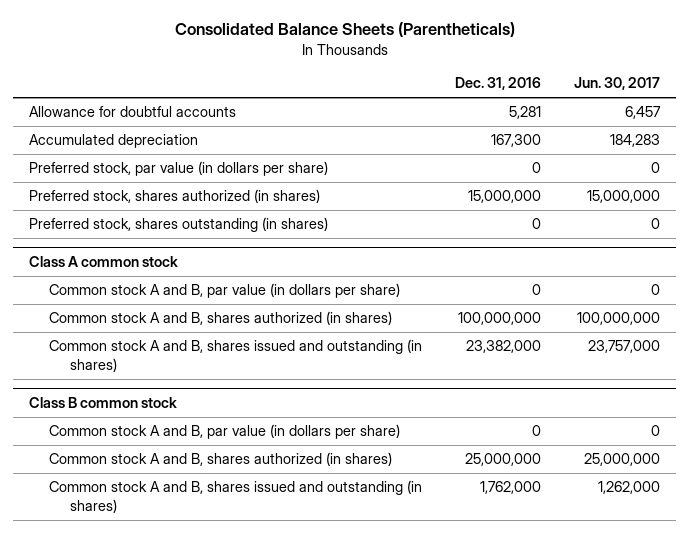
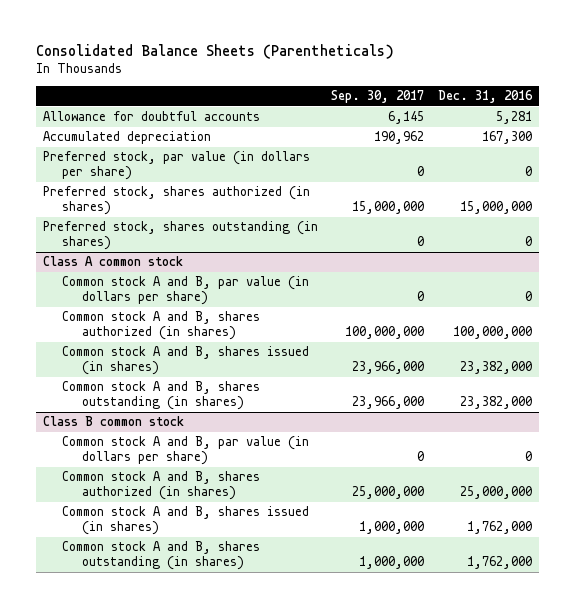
[573,77,660,91] Jun. 30, 2017 -> none
none -> [331,90,425,104] Sep. 30, 2017
none -> [62,346,310,376] Common stock A and B, shares issued (in shares)
[49,339,423,373] Common stock A and B, shares issued and outstanding (in shares) -> [62,381,261,411] Common stock A and B, shares outstanding (in shares)
none -> [62,506,310,536] Common stock A and B, shares issued (in shares)
[49,480,423,514] Common stock A and B, shares issued and outstanding (in shares) -> [62,541,261,571] Common stock A and B, shares outstanding (in shares)

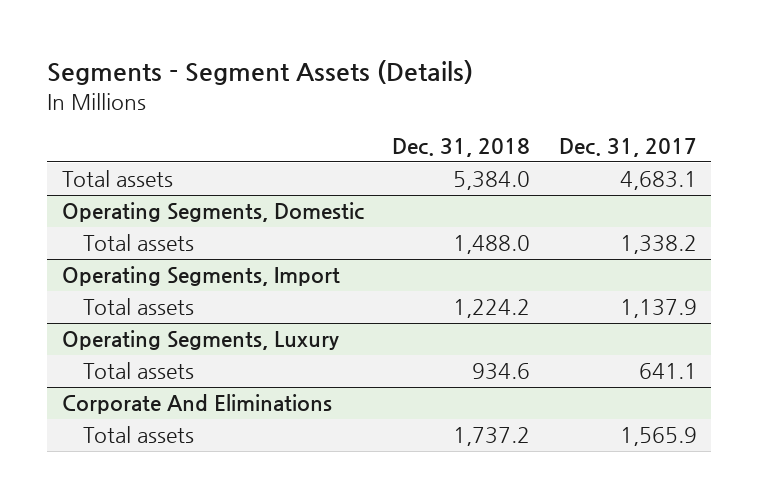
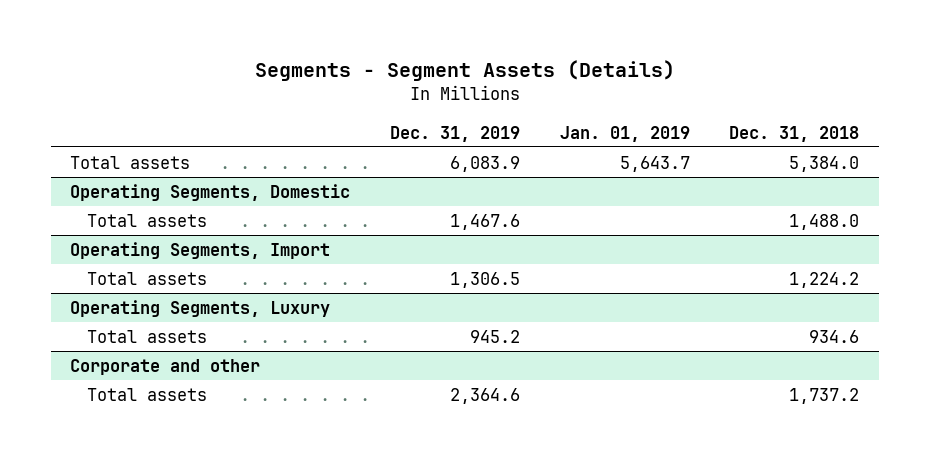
[558,138,697,158] Dec. 31, 2017 -> none
none -> [389,125,520,142] Dec. 31, 2019
none -> [559,125,690,142] Jan. 01, 2019
[61,394,332,415] Corporate And Eliminations -> [70,358,261,375] Corporate and other

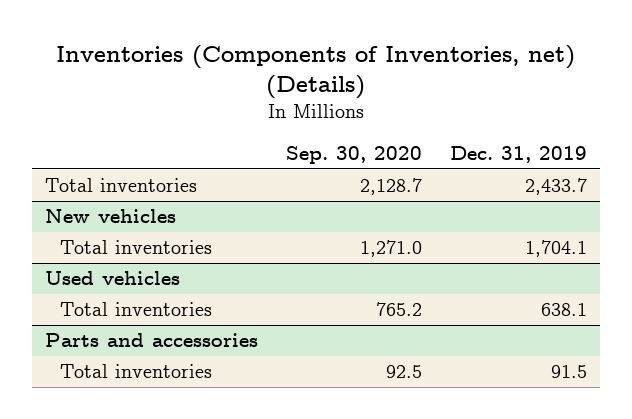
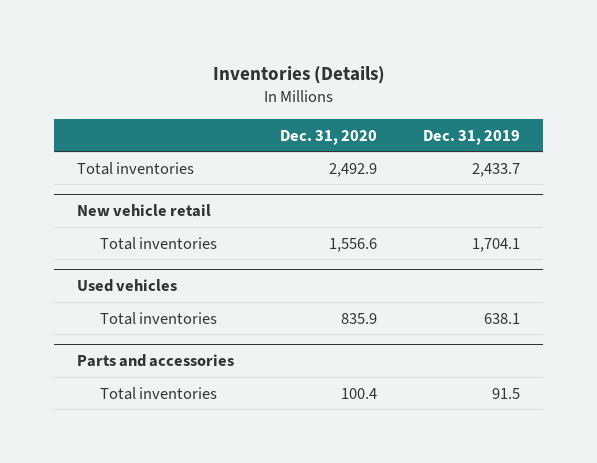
[56,44,576,99] Inventories (Components of Inventories, net) (Details) -> [212,66,385,85] Inventories (Details)
[286,145,423,164] Sep. 30, 2020 -> none
none -> [280,129,378,145] Dec. 31, 2020
[45,209,177,224] New vehicles -> [77,204,212,218] New vehicle retail

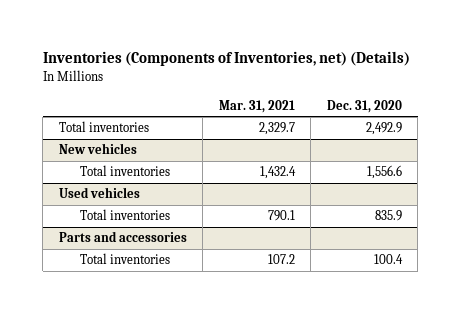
[212,66,385,85] Inventories (Details) -> [42,51,410,67] Inventories (Components of Inventories, net) (Details)
[422,129,520,145] Dec. 31, 2019 -> none
none -> [218,99,295,113] Mar. 31, 2021
[77,204,212,218] New vehicle retail -> [58,143,137,155] New vehicles

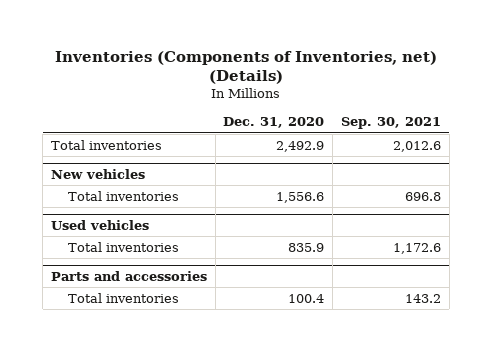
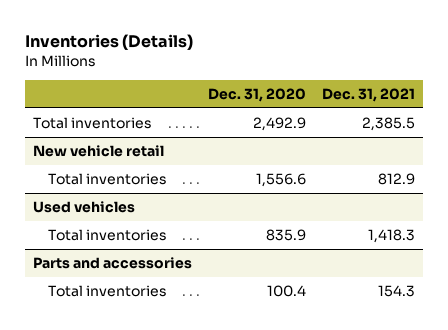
[54,51,437,85] Inventories (Components of Inventories, net) (Details) -> [25,34,194,51] Inventories (Details)
[340,117,441,130] Sep. 30, 2021 -> none
none -> [321,88,415,103] Dec. 31, 2021
[50,168,145,179] New vehicles -> [33,145,165,158] New vehicle retail

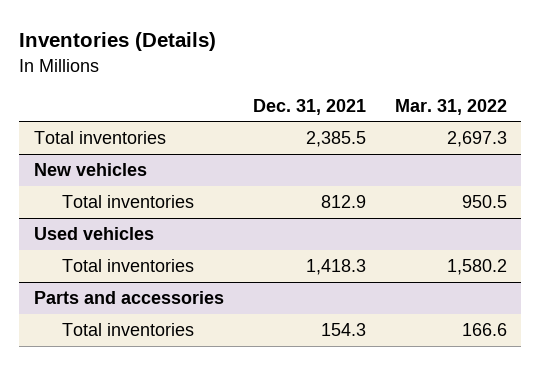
[208,88,307,103] Dec. 31, 2020 -> none
none -> [394,98,507,115] Mar. 31, 2022
[33,145,165,158] New vehicle retail -> [33,163,147,177] New vehicles

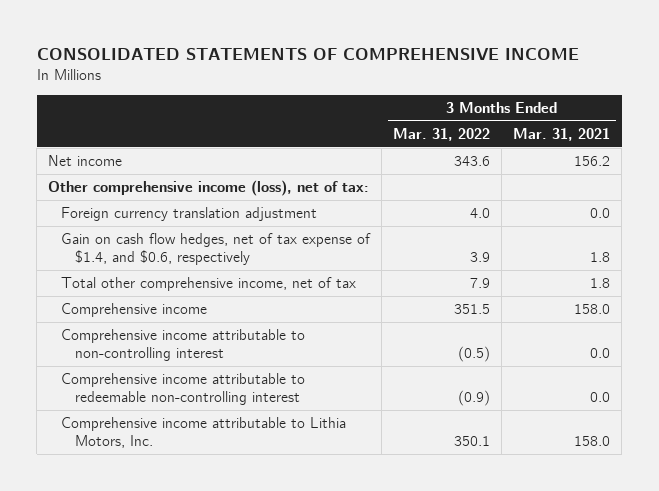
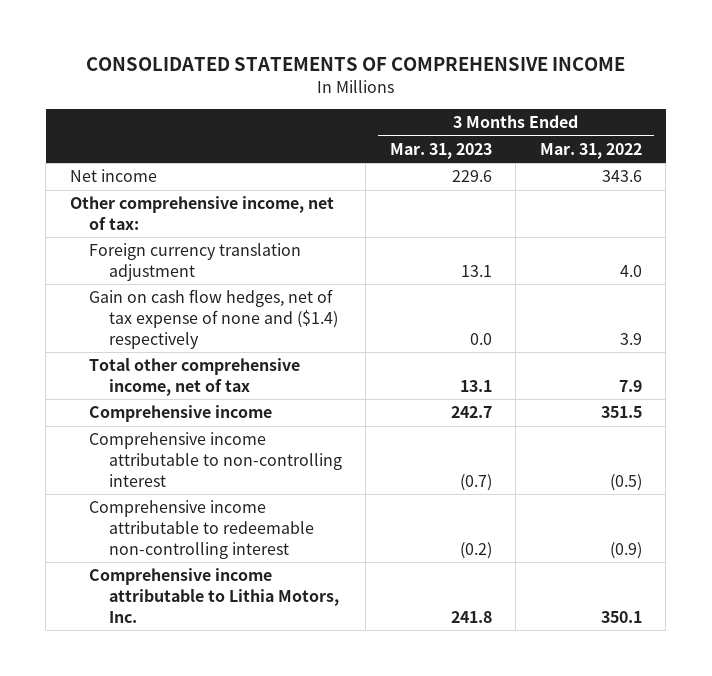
[513,128,611,142] Mar. 31, 2021 -> none
none -> [389,142,492,159] Mar. 31, 2023
[48,180,370,197] Other comprehensive income (loss), net of tax: -> [69,196,334,231] Other comprehensive income, net of tax:
[61,233,372,265] Gain on cash flow hedges, net of tax expense of $1.4, and $0.6, respectively -> [89,289,338,350] Gain on cash flow hedges, net of tax expense of none and ($1.4) respectively

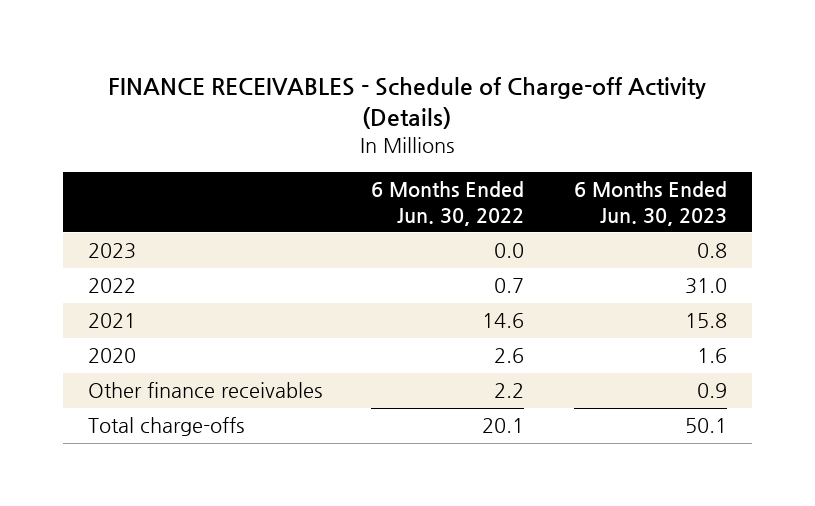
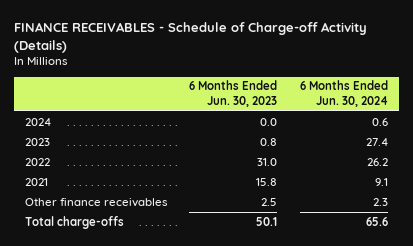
[371,181,525,226] 6 Months Ended Jun. 30, 2022 -> none
none -> [299,80,388,107] 6 Months Ended Jun. 30, 2024
none -> [25,117,52,126] 2024
[87,348,136,364] 2020 -> none
[697,383,728,399] 0.9 -> [261,197,278,206] 2.5

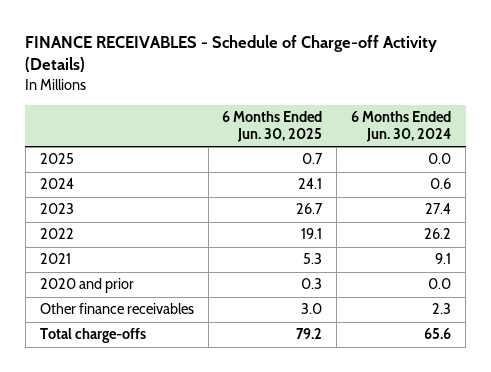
[189,80,278,107] 6 Months Ended Jun. 30, 2023 -> none
none -> [222,111,323,142] 6 Months Ended Jun. 30, 2025
none -> [39,153,74,165] 2025
none -> [39,278,134,294] 2020 and prior

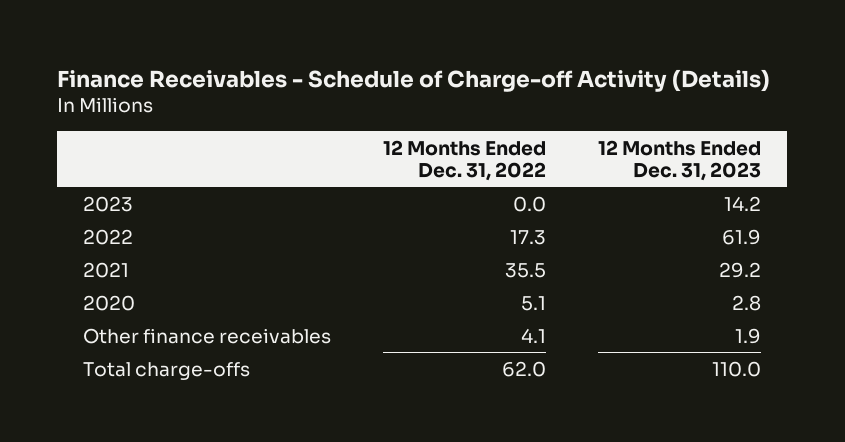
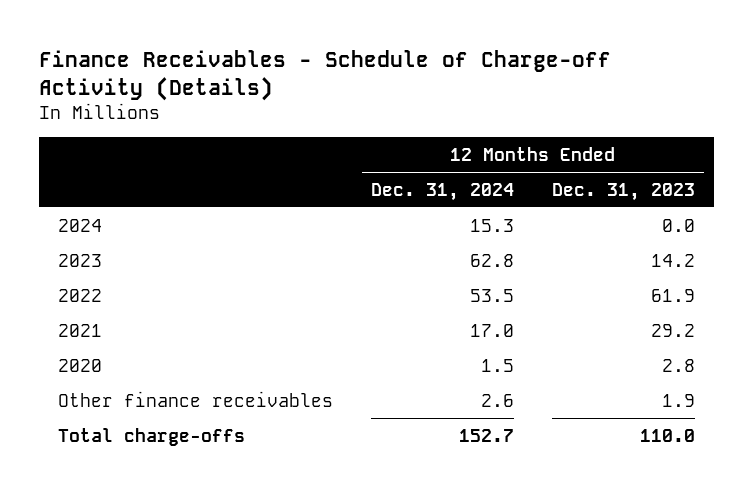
[383,139,547,181] 12 Months Ended Dec. 31, 2022 -> none
none -> [370,182,514,201] Dec. 31, 2024
none -> [58,218,103,232] 2024

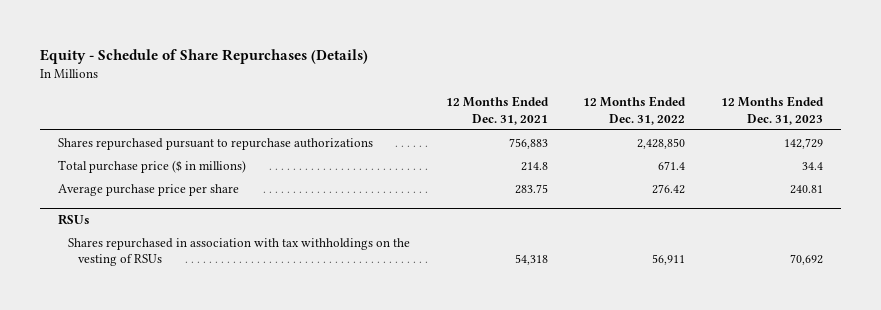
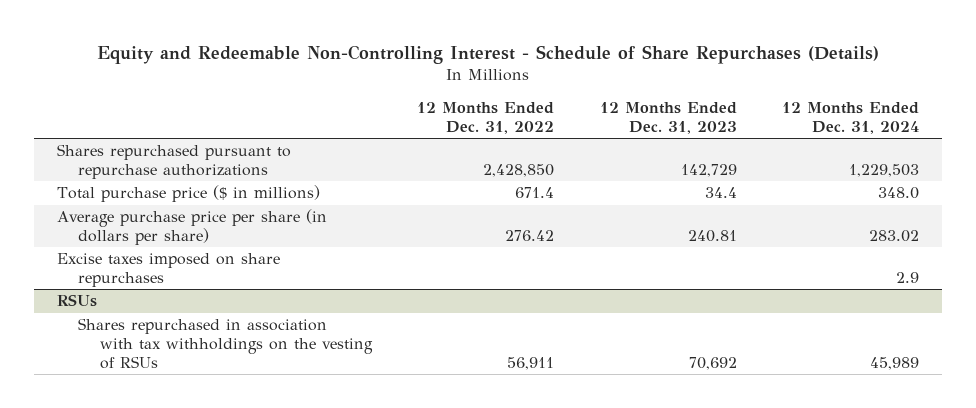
[40,49,369,65] Equity - Schedule of Share Repurchases (Details) -> [97,44,880,64] Equity and Redeemable Non-Controlling Interest - Schedule of Share Repurchases (Details)
[445,96,549,125] 12 Months Ended Dec. 31, 2021 -> none
none -> [782,102,920,134] 12 Months Ended Dec. 31, 2024
[58,183,240,196] Average purchase price per share -> [56,209,327,245] Average purchase price per share (in dollars per share)
none -> [56,253,280,287] Excise taxes imposed on share repurchases

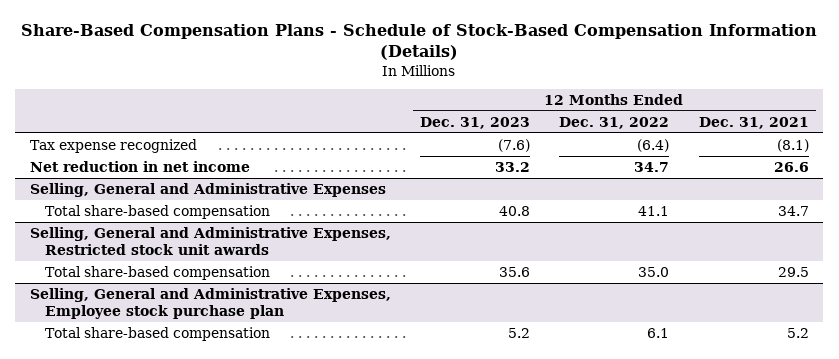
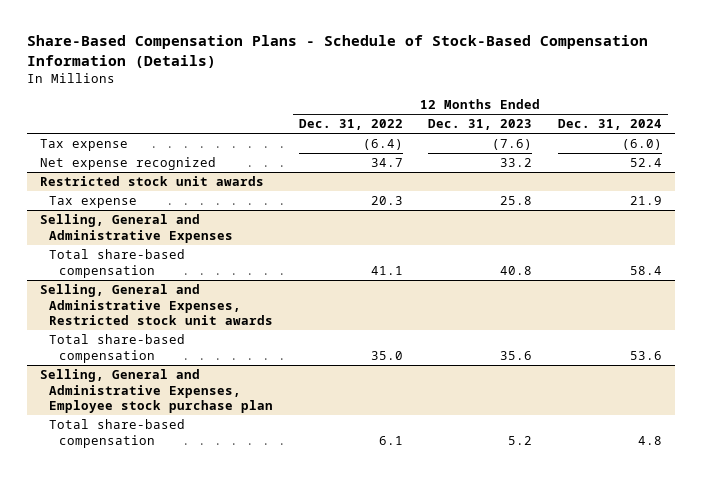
[698,116,809,129] Dec. 31, 2021 -> none
none -> [557,119,662,131] Dec. 31, 2024
[30,138,198,153] Tax expense recognized -> [39,139,128,152] Tax expense
[30,160,251,172] Net reduction in net income -> [39,157,216,171] Net expense recognized
none -> [39,176,264,187] Restricted stock unit awards
none -> [49,196,138,209] Tax expense

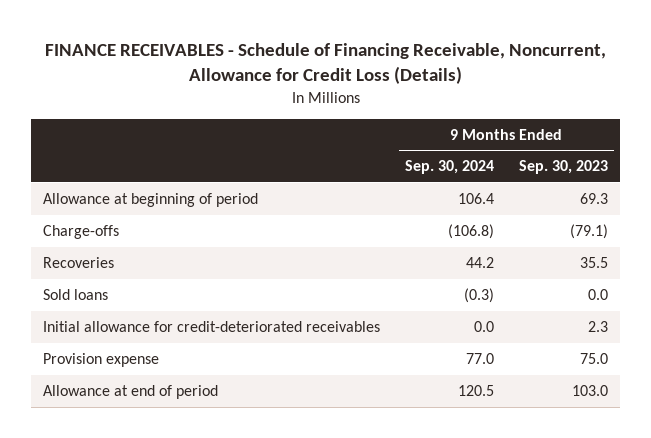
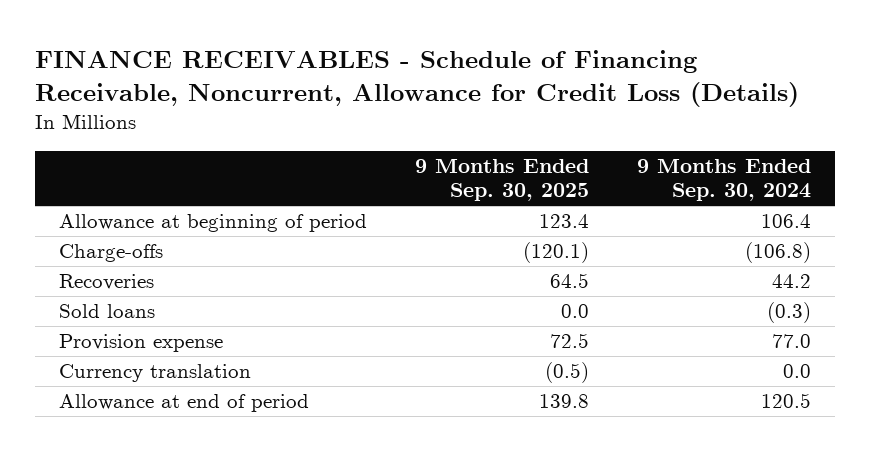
[518,160,608,175] Sep. 30, 2023 -> none
none -> [415,158,590,202] 9 Months Ended Sep. 30, 2025
[43,321,381,333] Initial allowance for credit-deteriorated receivables -> none
none -> [59,364,252,383] Currency translation

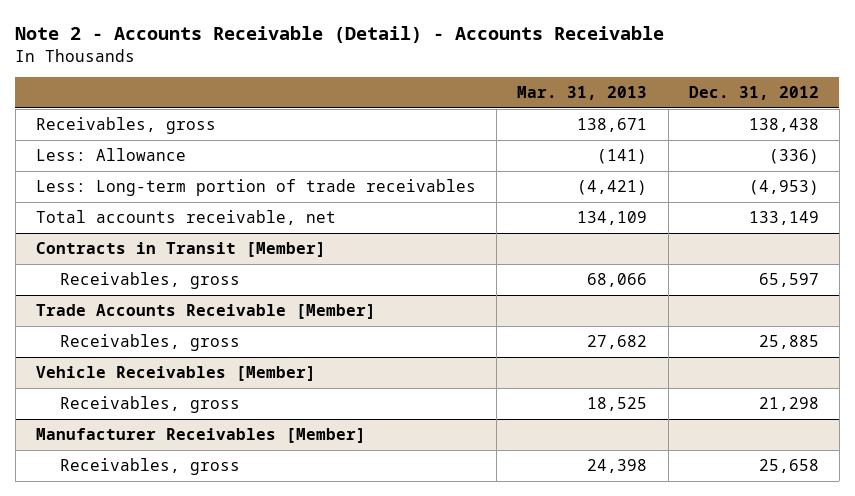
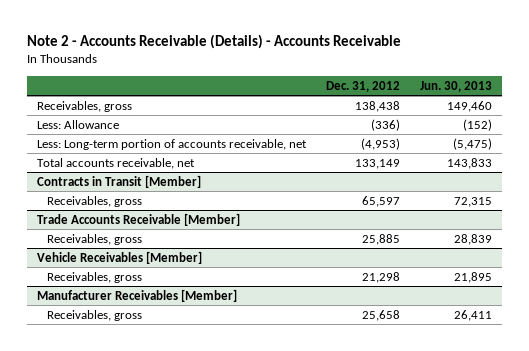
[15,26,665,44] Note 2 - Accounts Receivable (Detail) - Accounts Receivable -> [26,34,401,50] Note 2 - Accounts Receivable (Details) - Accounts Receivable
[517,86,648,101] Mar. 31, 2013 -> none
none -> [420,80,493,92] Jun. 30, 2013
[36,178,477,196] Less: Long-term portion of trade receivables -> [36,138,307,150] Less: Long-term portion of accounts receivable, net

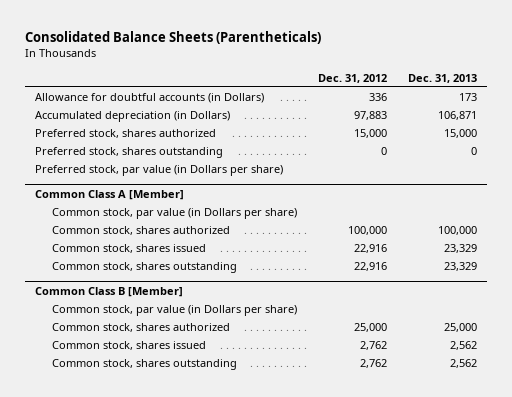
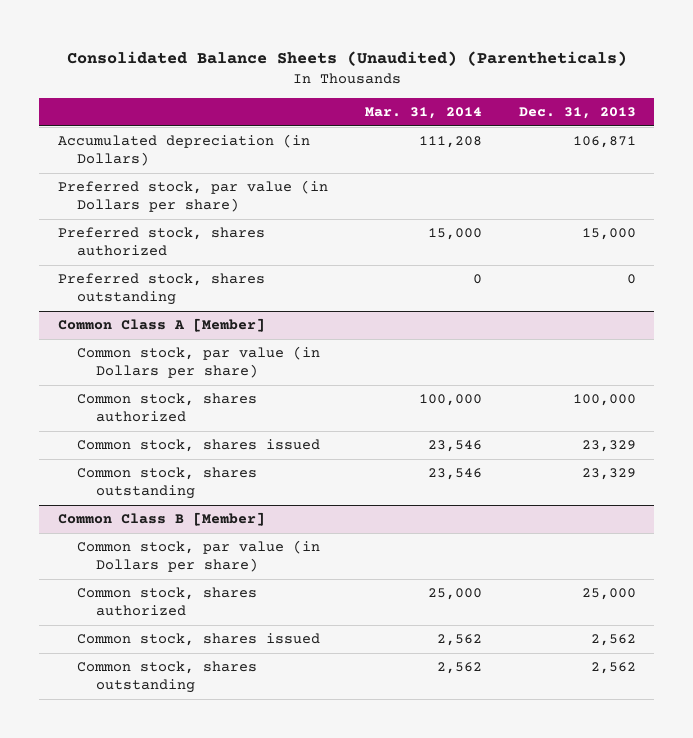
[24,31,321,45] Consolidated Balance Sheets (Parentheticals) -> [66,50,627,66] Consolidated Balance Sheets (Unaudited) (Parentheticals)
[317,73,387,83] Dec. 31, 2012 -> none
none -> [364,107,482,120] Mar. 31, 2014
[35,93,265,104] Allowance for doubtful accounts (in Dollars) -> none
[35,165,284,177] Preferred stock, par value (in Dollars per share) -> [57,180,328,213] Preferred stock, par value (in Dollars per share)

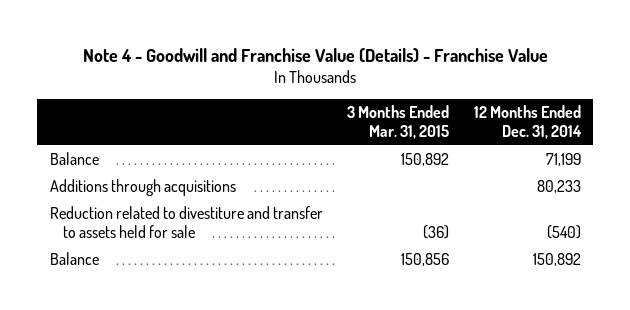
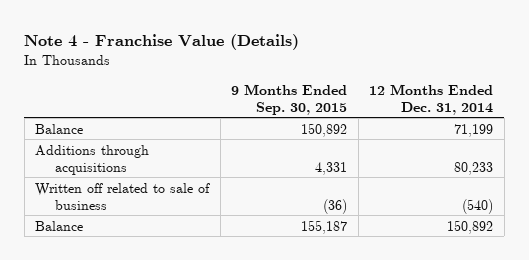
[83,47,549,63] Note 4 - Goodwill and Franchise Value (Details) - Franchise Value -> [24,34,300,51] Note 4 - Franchise Value (Details)
[347,105,450,140] 3 Months Ended Mar. 31, 2015 -> none
none -> [231,83,348,115] 9 Months Ended Sep. 30, 2015
[49,206,323,239] Reduction related to divestiture and transfer to assets held for sale -> [35,182,211,210] Written off related to sale of business

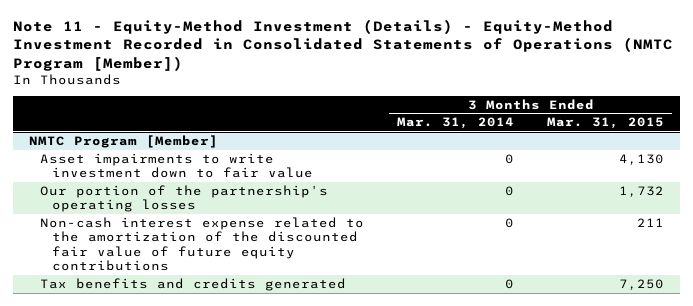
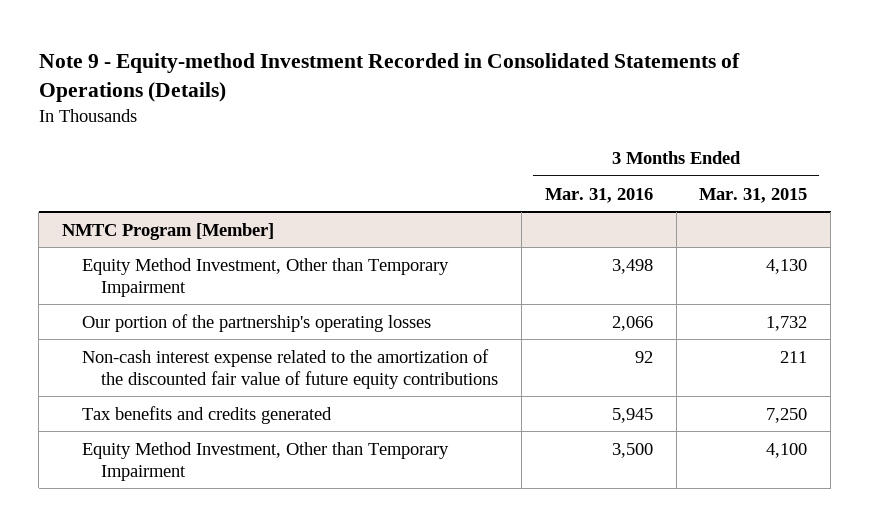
[12,19,673,71] Note 11 - Equity-Method Investment (Details) - Equity-Method Investment Recorded in Consolidated Statements of Operations (NMTC Program [Member]) -> [38,52,740,102] Note 9 - Equity-method Investment Recorded in Consolidated Statements of Operations (Details)
[397,117,515,130] Mar. 31, 2014 -> none
none -> [544,187,653,203] Mar. 31, 2016
[40,152,313,179] Asset impairments to write investment down to fair value -> [81,257,449,297] Equity Method Investment, Other than Temporary Impairment
none -> [81,441,449,481] Equity Method Investment, Other than Temporary Impairment

